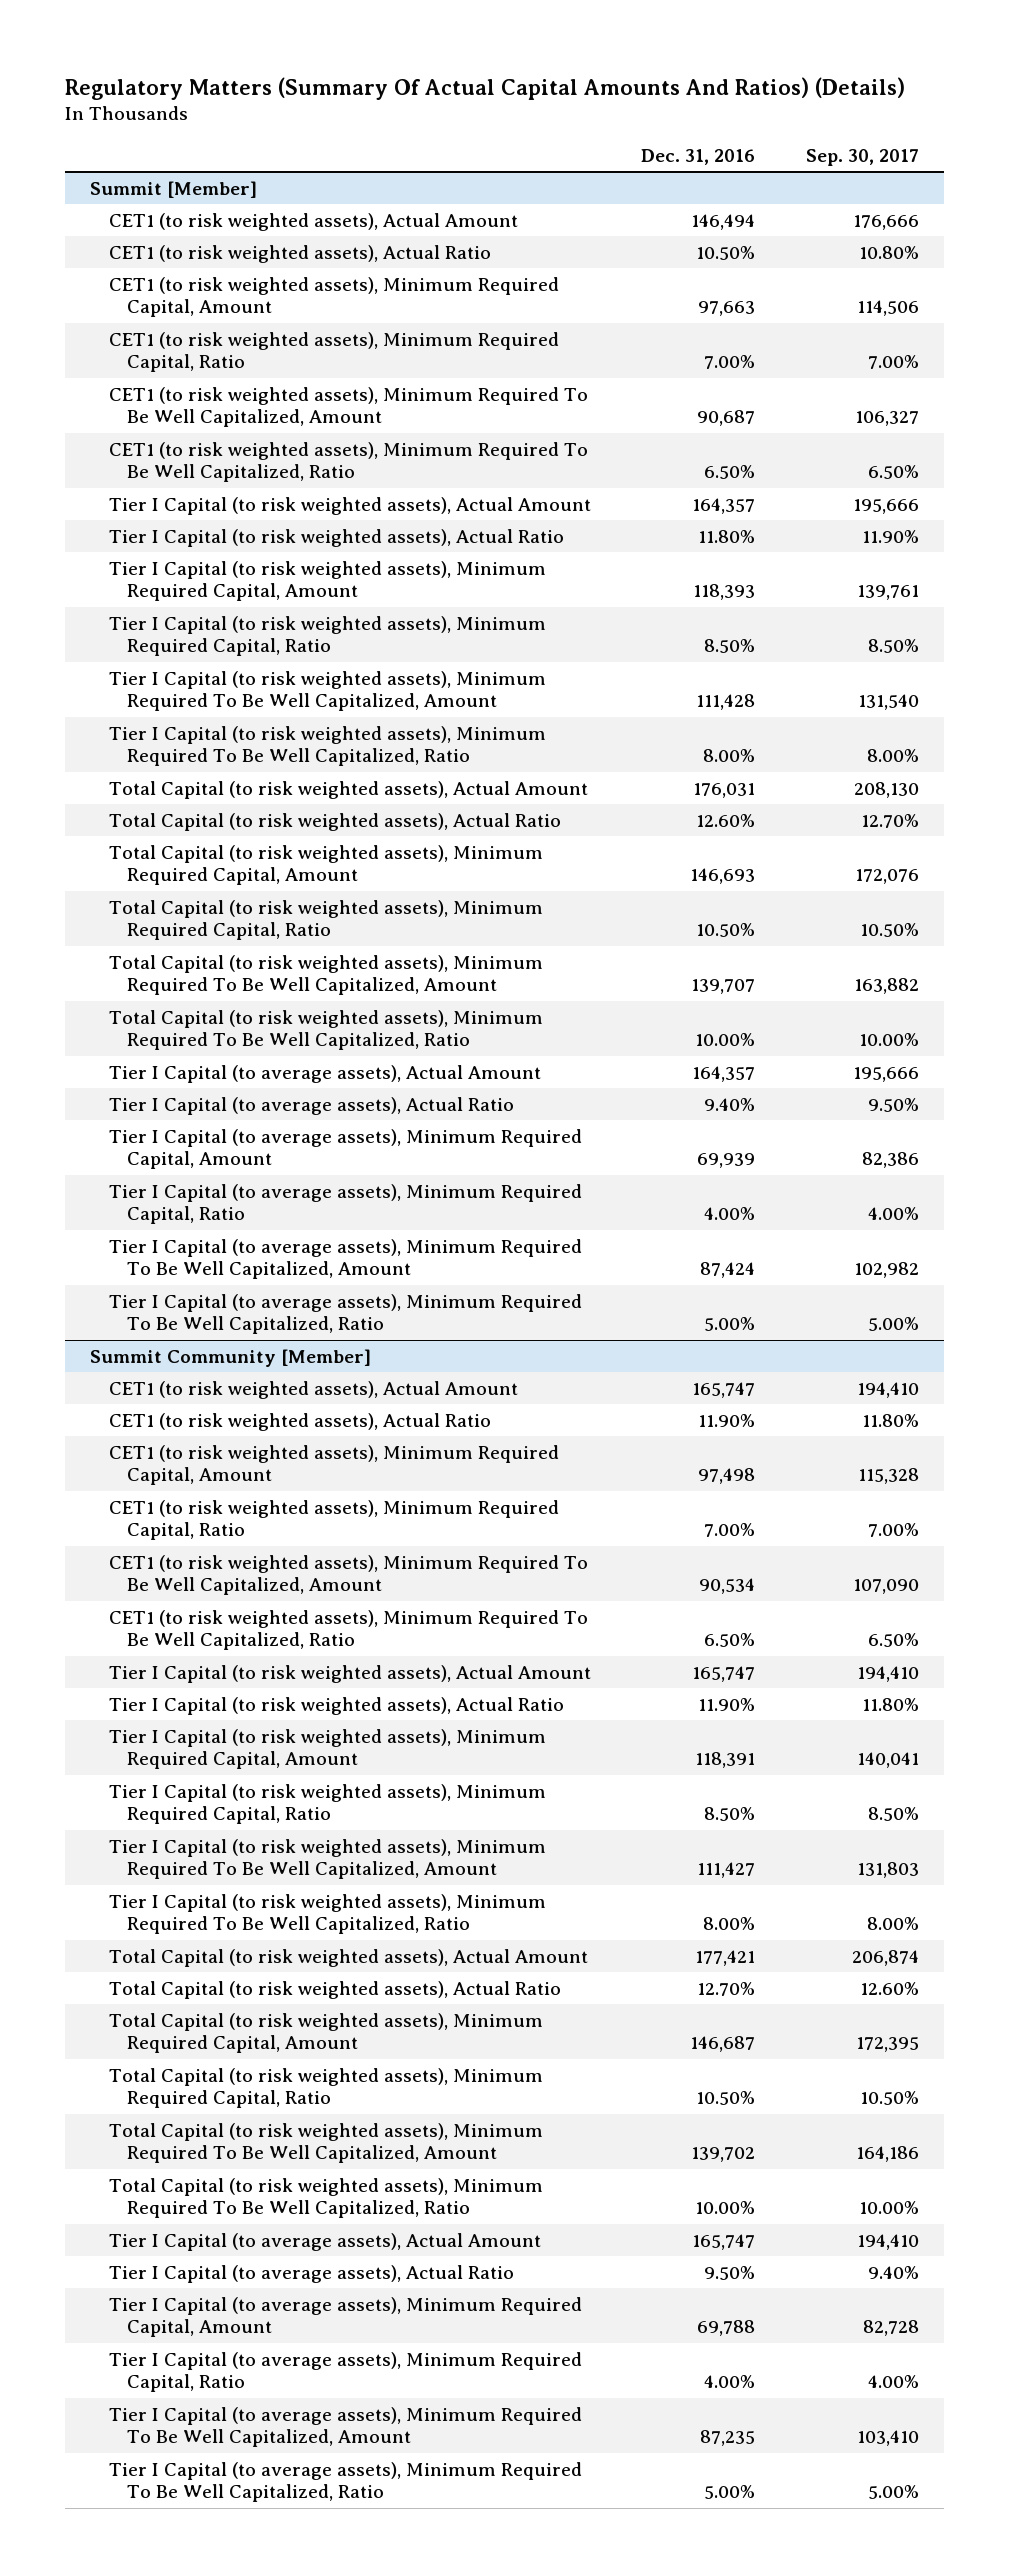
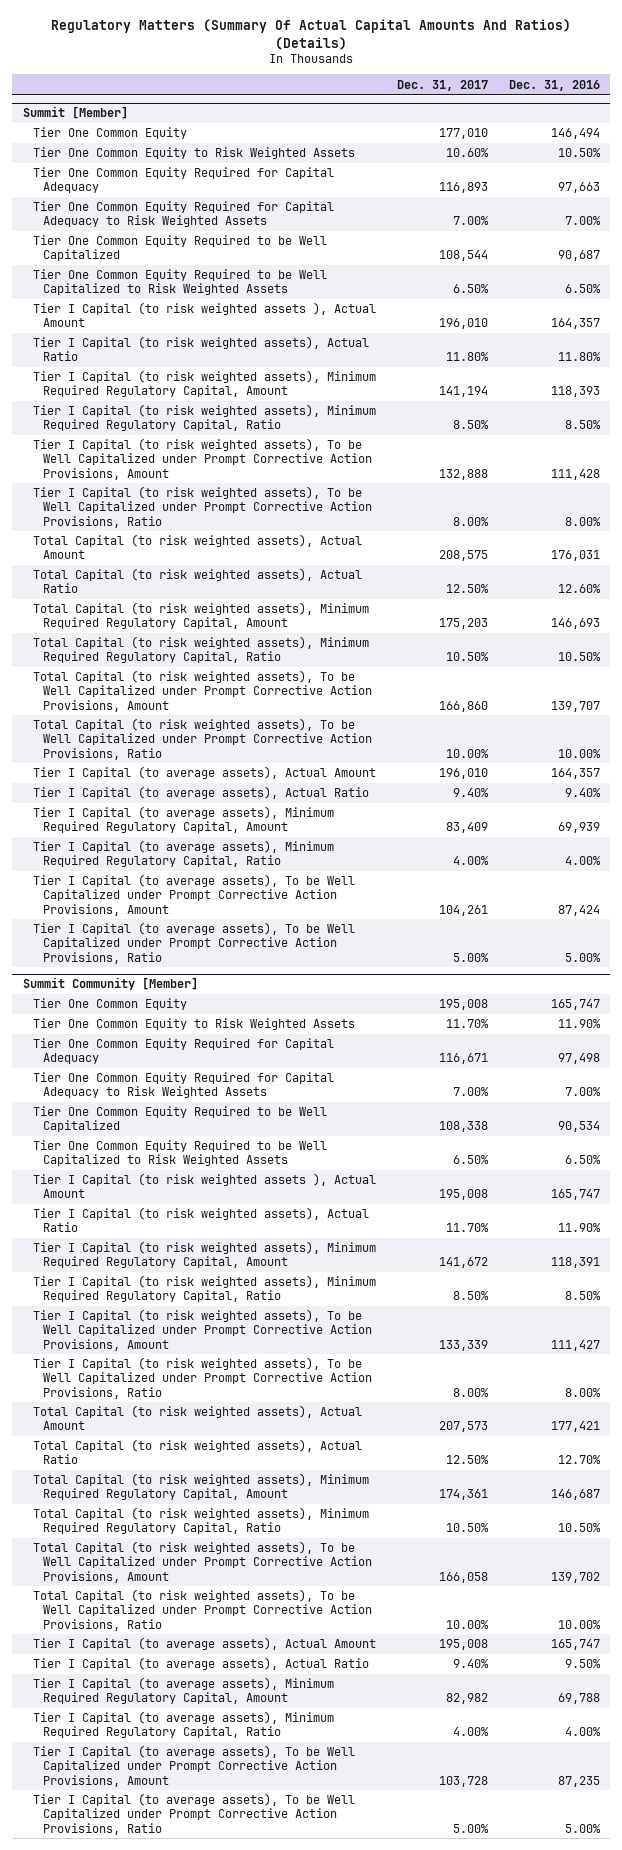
[805,148,919,166] Sep. 30, 2017 -> none
none -> [396,79,488,91] Dec. 31, 2017
[108,212,518,231] CET1 (to risk weighted assets), Actual Amount -> [32,127,187,140] Tier One Common Equity
[108,244,491,263] CET1 (to risk weighted assets), Actual Ratio -> [32,147,355,160] Tier One Common Equity to Risk Weighted Assets
[108,276,559,318] CET1 (to risk weighted assets), Minimum Required Capital, Amount -> [32,167,334,194] Tier One Common Equity Required for Capital Adequacy
[108,331,559,373] CET1 (to risk weighted assets), Minimum Required Capital, Ratio -> [32,201,334,228] Tier One Common Equity Required for Capital Adequacy to Risk Weighted Assets
[108,386,588,428] CET1 (to risk weighted assets), Minimum Required To Be Well Capitalized, Amount -> [32,235,327,262] Tier One Common Equity Required to be Well Capitalized
[108,441,588,483] CET1 (to risk weighted assets), Minimum Required To Be Well Capitalized, Ratio -> [32,269,327,296] Tier One Common Equity Required to be Well Capitalized to Risk Weighted Assets
[108,496,591,515] Tier I Capital (to risk weighted assets), Actual Amount -> [32,302,376,328] Tier I Capital (to risk weighted assets ), Actual Amount
[108,560,546,602] Tier I Capital (to risk weighted assets), Minimum Required Capital, Amount -> [32,370,376,398] Tier I Capital (to risk weighted assets), Minimum Required Regulatory Capital, Amount
[108,615,546,657] Tier I Capital (to risk weighted assets), Minimum Required Capital, Ratio -> [32,404,376,432] Tier I Capital (to risk weighted assets), Minimum Required Regulatory Capital, Ratio
[108,670,546,712] Tier I Capital (to risk weighted assets), Minimum Required To Be Well Capitalized, Amount -> [32,438,372,480] Tier I Capital (to risk weighted assets), To be Well Capitalized under Prompt Corrective Action Provisions, Amount
[108,725,546,767] Tier I Capital (to risk weighted assets), Minimum Required To Be Well Capitalized, Ratio -> [32,486,372,528] Tier I Capital (to risk weighted assets), To be Well Capitalized under Prompt Corrective Action Provisions, Ratio
[108,844,543,886] Total Capital (to risk weighted assets), Minimum Required Capital, Amount -> [32,602,369,630] Total Capital (to risk weighted assets), Minimum Required Regulatory Capital, Amount
[108,899,543,941] Total Capital (to risk weighted assets), Minimum Required Capital, Ratio -> [32,636,369,664] Total Capital (to risk weighted assets), Minimum Required Regulatory Capital, Ratio
[108,954,543,996] Total Capital (to risk weighted assets), Minimum Required To Be Well Capitalized, Amount -> [32,670,372,712] Total Capital (to risk weighted assets), To be Well Capitalized under Prompt Corrective Action Provisions, Amount
[108,1009,543,1051] Total Capital (to risk weighted assets), Minimum Required To Be Well Capitalized, Ratio -> [32,718,372,760] Total Capital (to risk weighted assets), To be Well Capitalized under Prompt Corrective Action Provisions, Ratio
[108,1128,582,1170] Tier I Capital (to average assets), Minimum Required Capital, Amount -> [32,806,334,834] Tier I Capital (to average assets), Minimum Required Regulatory Capital, Amount
[108,1183,582,1225] Tier I Capital (to average assets), Minimum Required Capital, Ratio -> [32,840,334,868] Tier I Capital (to average assets), Minimum Required Regulatory Capital, Ratio
[108,1238,582,1280] Tier I Capital (to average assets), Minimum Required To Be Well Capitalized, Amount -> [32,874,355,916] Tier I Capital (to average assets), To be Well Capitalized under Prompt Corrective Action Provisions, Amount
[108,1293,582,1335] Tier I Capital (to average assets), Minimum Required To Be Well Capitalized, Ratio -> [32,922,355,964] Tier I Capital (to average assets), To be Well Capitalized under Prompt Corrective Action Provisions, Ratio
[108,1380,518,1399] CET1 (to risk weighted assets), Actual Amount -> [32,998,187,1011] Tier One Common Equity
[108,1412,491,1431] CET1 (to risk weighted assets), Actual Ratio -> [32,1018,355,1031] Tier One Common Equity to Risk Weighted Assets
[108,1444,559,1486] CET1 (to risk weighted assets), Minimum Required Capital, Amount -> [32,1038,334,1065] Tier One Common Equity Required for Capital Adequacy
[108,1499,559,1541] CET1 (to risk weighted assets), Minimum Required Capital, Ratio -> [32,1072,334,1099] Tier One Common Equity Required for Capital Adequacy to Risk Weighted Assets
[108,1554,588,1596] CET1 (to risk weighted assets), Minimum Required To Be Well Capitalized, Amount -> [32,1106,327,1133] Tier One Common Equity Required to be Well Capitalized
[108,1609,588,1651] CET1 (to risk weighted assets), Minimum Required To Be Well Capitalized, Ratio -> [32,1140,327,1167] Tier One Common Equity Required to be Well Capitalized to Risk Weighted Assets
[108,1664,591,1683] Tier I Capital (to risk weighted assets), Actual Amount -> [32,1173,376,1199] Tier I Capital (to risk weighted assets ), Actual Amount
[108,1728,546,1770] Tier I Capital (to risk weighted assets), Minimum Required Capital, Amount -> [32,1241,376,1269] Tier I Capital (to risk weighted assets), Minimum Required Regulatory Capital, Amount
[108,1783,546,1825] Tier I Capital (to risk weighted assets), Minimum Required Capital, Ratio -> [32,1275,376,1303] Tier I Capital (to risk weighted assets), Minimum Required Regulatory Capital, Ratio
[108,1838,546,1880] Tier I Capital (to risk weighted assets), Minimum Required To Be Well Capitalized, Amount -> [32,1309,372,1351] Tier I Capital (to risk weighted assets), To be Well Capitalized under Prompt Corrective Action Provisions, Amount
[108,1893,546,1935] Tier I Capital (to risk weighted assets), Minimum Required To Be Well Capitalized, Ratio -> [32,1357,372,1399] Tier I Capital (to risk weighted assets), To be Well Capitalized under Prompt Corrective Action Provisions, Ratio
[108,2012,543,2054] Total Capital (to risk weighted assets), Minimum Required Capital, Amount -> [32,1473,369,1501] Total Capital (to risk weighted assets), Minimum Required Regulatory Capital, Amount
[108,2067,543,2109] Total Capital (to risk weighted assets), Minimum Required Capital, Ratio -> [32,1507,369,1535] Total Capital (to risk weighted assets), Minimum Required Regulatory Capital, Ratio
[108,2122,543,2164] Total Capital (to risk weighted assets), Minimum Required To Be Well Capitalized, Amount -> [32,1541,372,1583] Total Capital (to risk weighted assets), To be Well Capitalized under Prompt Corrective Action Provisions, Amount
[108,2177,543,2219] Total Capital (to risk weighted assets), Minimum Required To Be Well Capitalized, Ratio -> [32,1589,372,1631] Total Capital (to risk weighted assets), To be Well Capitalized under Prompt Corrective Action Provisions, Ratio
[108,2296,582,2338] Tier I Capital (to average assets), Minimum Required Capital, Amount -> [32,1677,334,1705] Tier I Capital (to average assets), Minimum Required Regulatory Capital, Amount
[108,2351,582,2393] Tier I Capital (to average assets), Minimum Required Capital, Ratio -> [32,1711,334,1739] Tier I Capital (to average assets), Minimum Required Regulatory Capital, Ratio
[108,2406,582,2448] Tier I Capital (to average assets), Minimum Required To Be Well Capitalized, Amount -> [32,1745,355,1787] Tier I Capital (to average assets), To be Well Capitalized under Prompt Corrective Action Provisions, Amount
[108,2461,582,2503] Tier I Capital (to average assets), Minimum Required To Be Well Capitalized, Ratio -> [32,1793,355,1835] Tier I Capital (to average assets), To be Well Capitalized under Prompt Corrective Action Provisions, Ratio

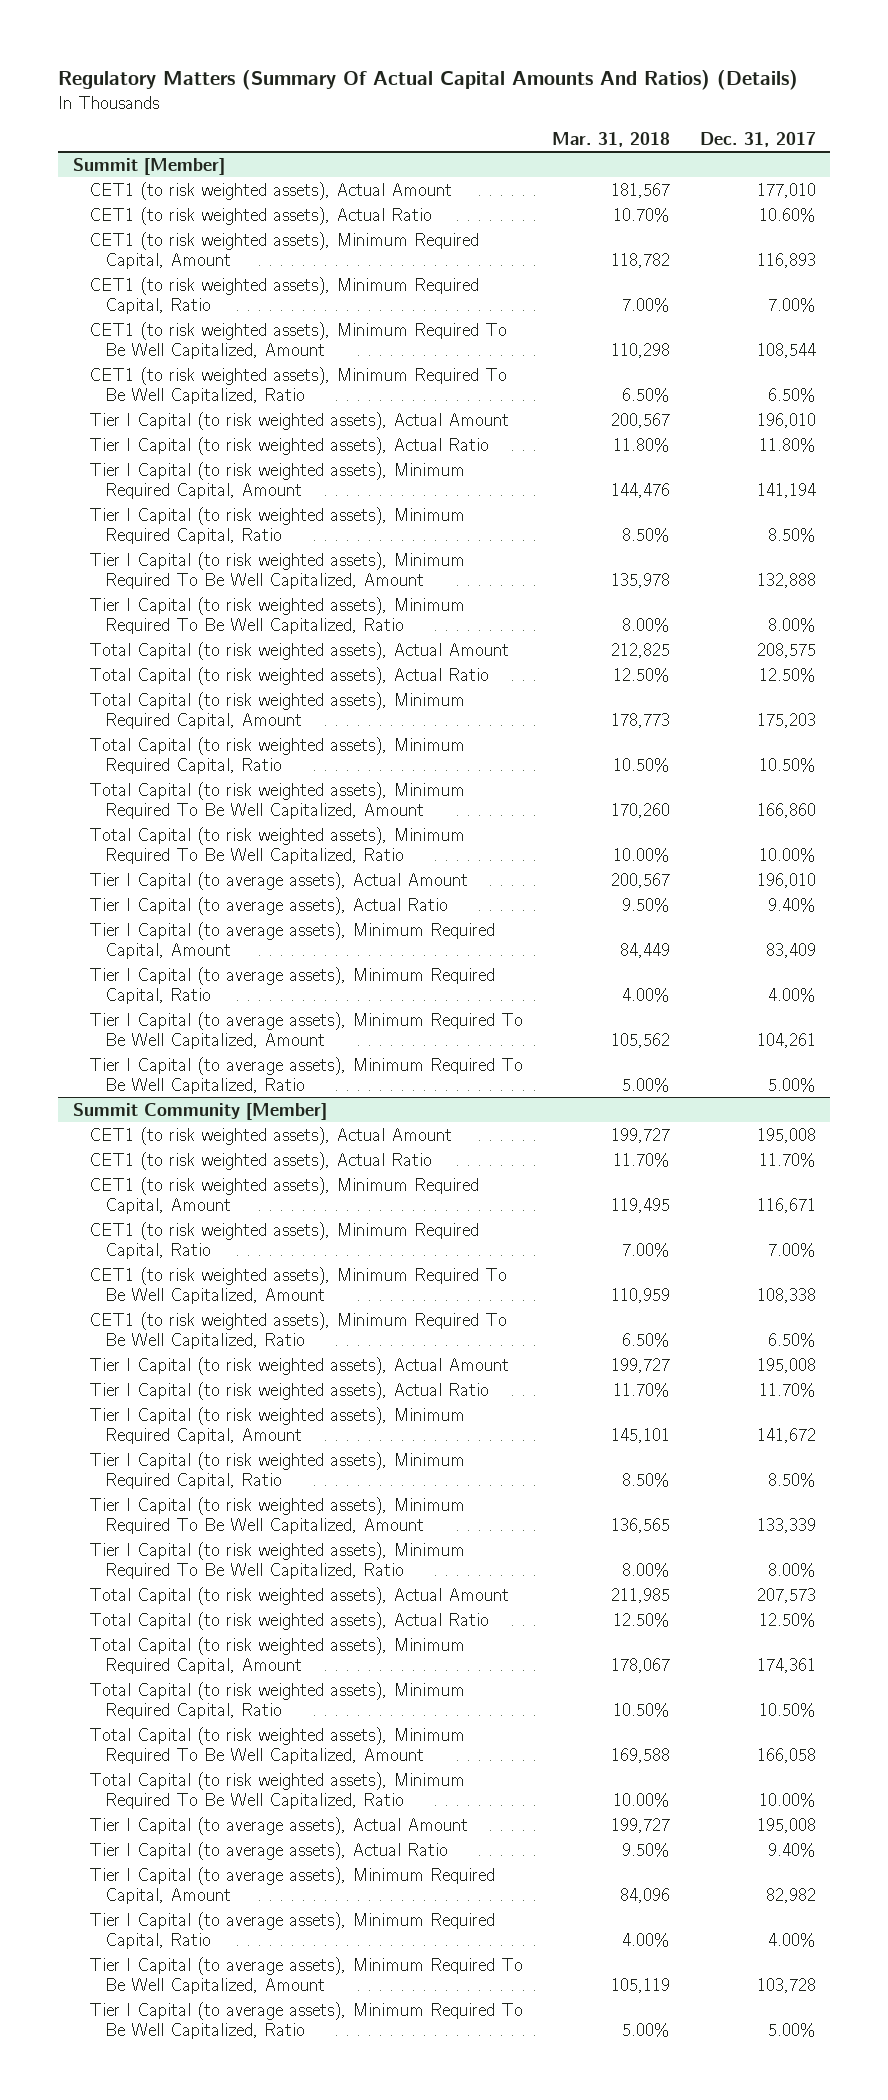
[508,79,600,91] Dec. 31, 2016 -> none
none -> [552,131,671,147] Mar. 31, 2018
[32,127,187,140] Tier One Common Equity -> [88,181,452,200] CET1 (to risk weighted assets), Actual Amount
[32,147,355,160] Tier One Common Equity to Risk Weighted Assets -> [88,206,432,225] CET1 (to risk weighted assets), Actual Ratio
[32,167,334,194] Tier One Common Equity Required for Capital Adequacy -> [88,231,479,269] CET1 (to risk weighted assets), Minimum Required Capital, Amount
[32,201,334,228] Tier One Common Equity Required for Capital Adequacy to Risk Weighted Assets -> [88,276,479,314] CET1 (to risk weighted assets), Minimum Required Capital, Ratio
[32,235,327,262] Tier One Common Equity Required to be Well Capitalized -> [88,321,507,359] CET1 (to risk weighted assets), Minimum Required To Be Well Capitalized, Amount
[32,269,327,296] Tier One Common Equity Required to be Well Capitalized to Risk Weighted Assets -> [88,366,507,404] CET1 (to risk weighted assets), Minimum Required To Be Well Capitalized, Ratio
[32,302,376,328] Tier I Capital (to risk weighted assets ), Actual Amount -> [88,411,509,430] Tier I Capital (to risk weighted assets), Actual Amount
[32,370,376,398] Tier I Capital (to risk weighted assets), Minimum Required Regulatory Capital, Amount -> [88,461,465,499] Tier I Capital (to risk weighted assets), Minimum Required Capital, Amount
[32,404,376,432] Tier I Capital (to risk weighted assets), Minimum Required Regulatory Capital, Ratio -> [88,506,465,544] Tier I Capital (to risk weighted assets), Minimum Required Capital, Ratio
[32,438,372,480] Tier I Capital (to risk weighted assets), To be Well Capitalized under Prompt Corrective Action Provisions, Amount -> [88,551,465,589] Tier I Capital (to risk weighted assets), Minimum Required To Be Well Capitalized, Amount
[32,486,372,528] Tier I Capital (to risk weighted assets), To be Well Capitalized under Prompt Corrective Action Provisions, Ratio -> [88,596,465,634] Tier I Capital (to risk weighted assets), Minimum Required To Be Well Capitalized, Ratio
[32,602,369,630] Total Capital (to risk weighted assets), Minimum Required Regulatory Capital, Amount -> [88,691,465,729] Total Capital (to risk weighted assets), Minimum Required Capital, Amount
[32,636,369,664] Total Capital (to risk weighted assets), Minimum Required Regulatory Capital, Ratio -> [88,736,465,774] Total Capital (to risk weighted assets), Minimum Required Capital, Ratio
[32,670,372,712] Total Capital (to risk weighted assets), To be Well Capitalized under Prompt Corrective Action Provisions, Amount -> [88,781,465,819] Total Capital (to risk weighted assets), Minimum Required To Be Well Capitalized, Amount
[32,718,372,760] Total Capital (to risk weighted assets), To be Well Capitalized under Prompt Corrective Action Provisions, Ratio -> [88,826,465,864] Total Capital (to risk weighted assets), Minimum Required To Be Well Capitalized, Ratio
[32,806,334,834] Tier I Capital (to average assets), Minimum Required Regulatory Capital, Amount -> [88,921,495,959] Tier I Capital (to average assets), Minimum Required Capital, Amount
[32,840,334,868] Tier I Capital (to average assets), Minimum Required Regulatory Capital, Ratio -> [88,966,495,1004] Tier I Capital (to average assets), Minimum Required Capital, Ratio
[32,874,355,916] Tier I Capital (to average assets), To be Well Capitalized under Prompt Corrective Action Provisions, Amount -> [88,1011,523,1049] Tier I Capital (to average assets), Minimum Required To Be Well Capitalized, Amount
[32,922,355,964] Tier I Capital (to average assets), To be Well Capitalized under Prompt Corrective Action Provisions, Ratio -> [88,1056,523,1094] Tier I Capital (to average assets), Minimum Required To Be Well Capitalized, Ratio
[32,998,187,1011] Tier One Common Equity -> [88,1126,452,1145] CET1 (to risk weighted assets), Actual Amount
[32,1018,355,1031] Tier One Common Equity to Risk Weighted Assets -> [88,1151,432,1170] CET1 (to risk weighted assets), Actual Ratio
[32,1038,334,1065] Tier One Common Equity Required for Capital Adequacy -> [88,1176,479,1214] CET1 (to risk weighted assets), Minimum Required Capital, Amount
[32,1072,334,1099] Tier One Common Equity Required for Capital Adequacy to Risk Weighted Assets -> [88,1221,479,1259] CET1 (to risk weighted assets), Minimum Required Capital, Ratio
[32,1106,327,1133] Tier One Common Equity Required to be Well Capitalized -> [88,1266,507,1304] CET1 (to risk weighted assets), Minimum Required To Be Well Capitalized, Amount
[32,1140,327,1167] Tier One Common Equity Required to be Well Capitalized to Risk Weighted Assets -> [88,1311,507,1349] CET1 (to risk weighted assets), Minimum Required To Be Well Capitalized, Ratio
[32,1173,376,1199] Tier I Capital (to risk weighted assets ), Actual Amount -> [88,1356,509,1375] Tier I Capital (to risk weighted assets), Actual Amount
[32,1241,376,1269] Tier I Capital (to risk weighted assets), Minimum Required Regulatory Capital, Amount -> [88,1406,465,1444] Tier I Capital (to risk weighted assets), Minimum Required Capital, Amount
[32,1275,376,1303] Tier I Capital (to risk weighted assets), Minimum Required Regulatory Capital, Ratio -> [88,1451,465,1489] Tier I Capital (to risk weighted assets), Minimum Required Capital, Ratio
[32,1309,372,1351] Tier I Capital (to risk weighted assets), To be Well Capitalized under Prompt Corrective Action Provisions, Amount -> [88,1496,465,1534] Tier I Capital (to risk weighted assets), Minimum Required To Be Well Capitalized, Amount
[32,1357,372,1399] Tier I Capital (to risk weighted assets), To be Well Capitalized under Prompt Corrective Action Provisions, Ratio -> [88,1541,465,1579] Tier I Capital (to risk weighted assets), Minimum Required To Be Well Capitalized, Ratio
[32,1473,369,1501] Total Capital (to risk weighted assets), Minimum Required Regulatory Capital, Amount -> [88,1636,465,1674] Total Capital (to risk weighted assets), Minimum Required Capital, Amount
[32,1507,369,1535] Total Capital (to risk weighted assets), Minimum Required Regulatory Capital, Ratio -> [88,1681,465,1719] Total Capital (to risk weighted assets), Minimum Required Capital, Ratio
[32,1541,372,1583] Total Capital (to risk weighted assets), To be Well Capitalized under Prompt Corrective Action Provisions, Amount -> [88,1726,465,1764] Total Capital (to risk weighted assets), Minimum Required To Be Well Capitalized, Amount
[32,1589,372,1631] Total Capital (to risk weighted assets), To be Well Capitalized under Prompt Corrective Action Provisions, Ratio -> [88,1771,465,1809] Total Capital (to risk weighted assets), Minimum Required To Be Well Capitalized, Ratio
[32,1677,334,1705] Tier I Capital (to average assets), Minimum Required Regulatory Capital, Amount -> [88,1866,495,1904] Tier I Capital (to average assets), Minimum Required Capital, Amount
[32,1711,334,1739] Tier I Capital (to average assets), Minimum Required Regulatory Capital, Ratio -> [88,1911,495,1949] Tier I Capital (to average assets), Minimum Required Capital, Ratio
[32,1745,355,1787] Tier I Capital (to average assets), To be Well Capitalized under Prompt Corrective Action Provisions, Amount -> [88,1956,523,1994] Tier I Capital (to average assets), Minimum Required To Be Well Capitalized, Amount
[32,1793,355,1835] Tier I Capital (to average assets), To be Well Capitalized under Prompt Corrective Action Provisions, Ratio -> [88,2001,523,2039] Tier I Capital (to average assets), Minimum Required To Be Well Capitalized, Ratio

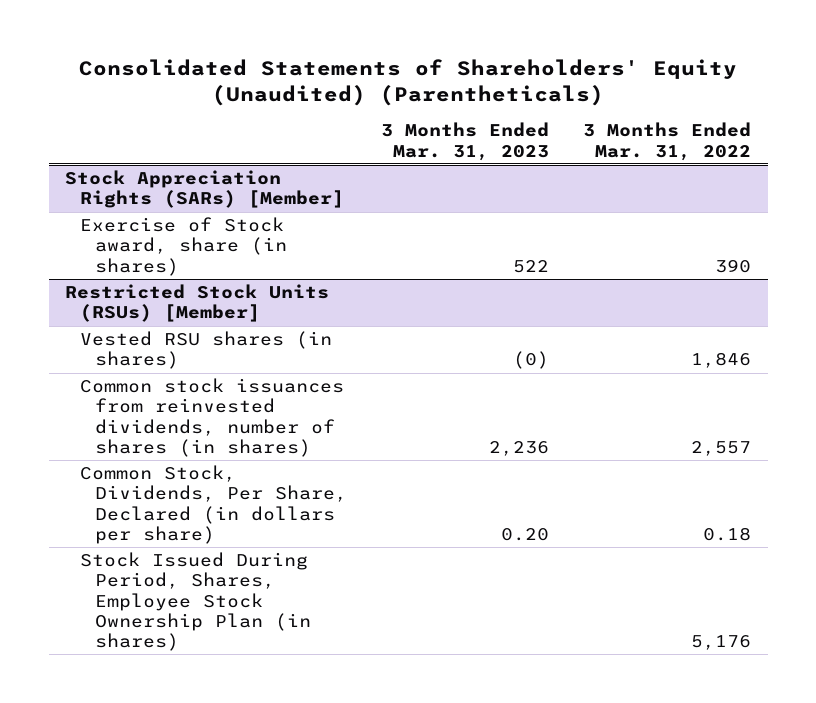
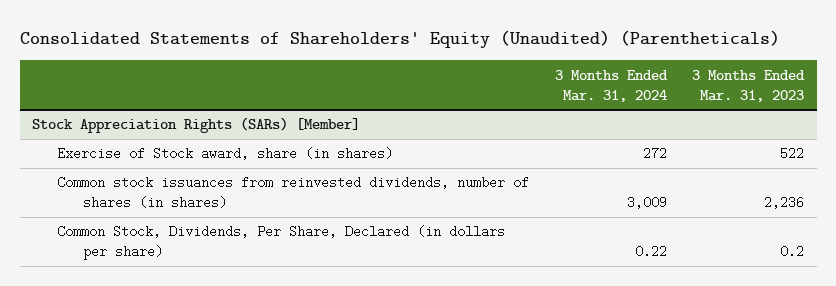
[582,122,751,161] 3 Months Ended Mar. 31, 2022 -> none
none -> [554,69,668,102] 3 Months Ended Mar. 31, 2024
[65,284,330,323] Restricted Stock Units (RSUs) [Member] -> none
[80,331,333,370] Vested RSU shares (in shares) -> none
[80,552,312,652] Stock Issued During Period, Shares, Employee Stock Ownership Plan (in shares) -> none
[500,527,549,541] 0.20 -> [779,245,804,259] 0.2

